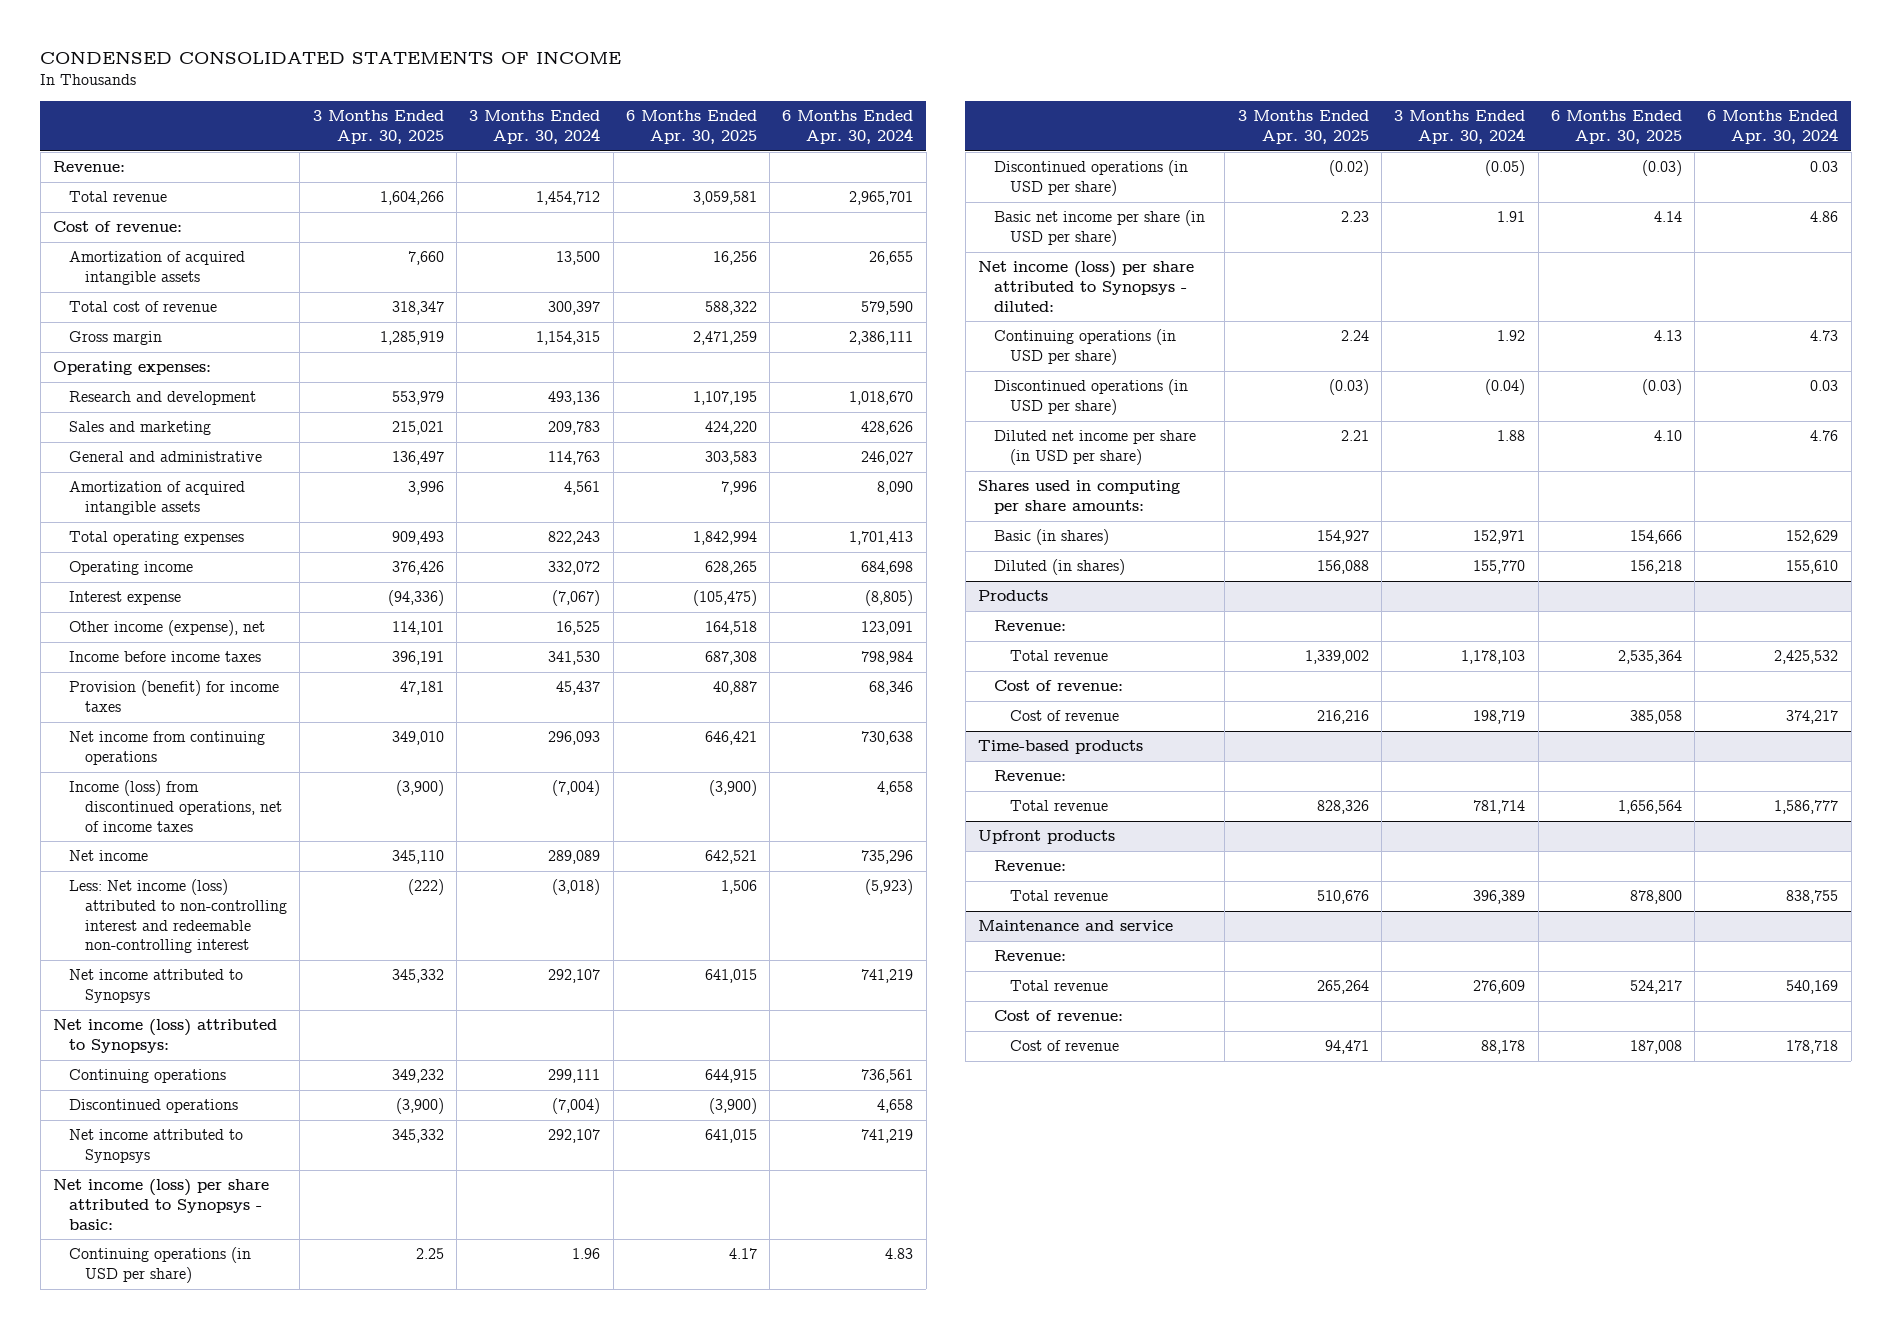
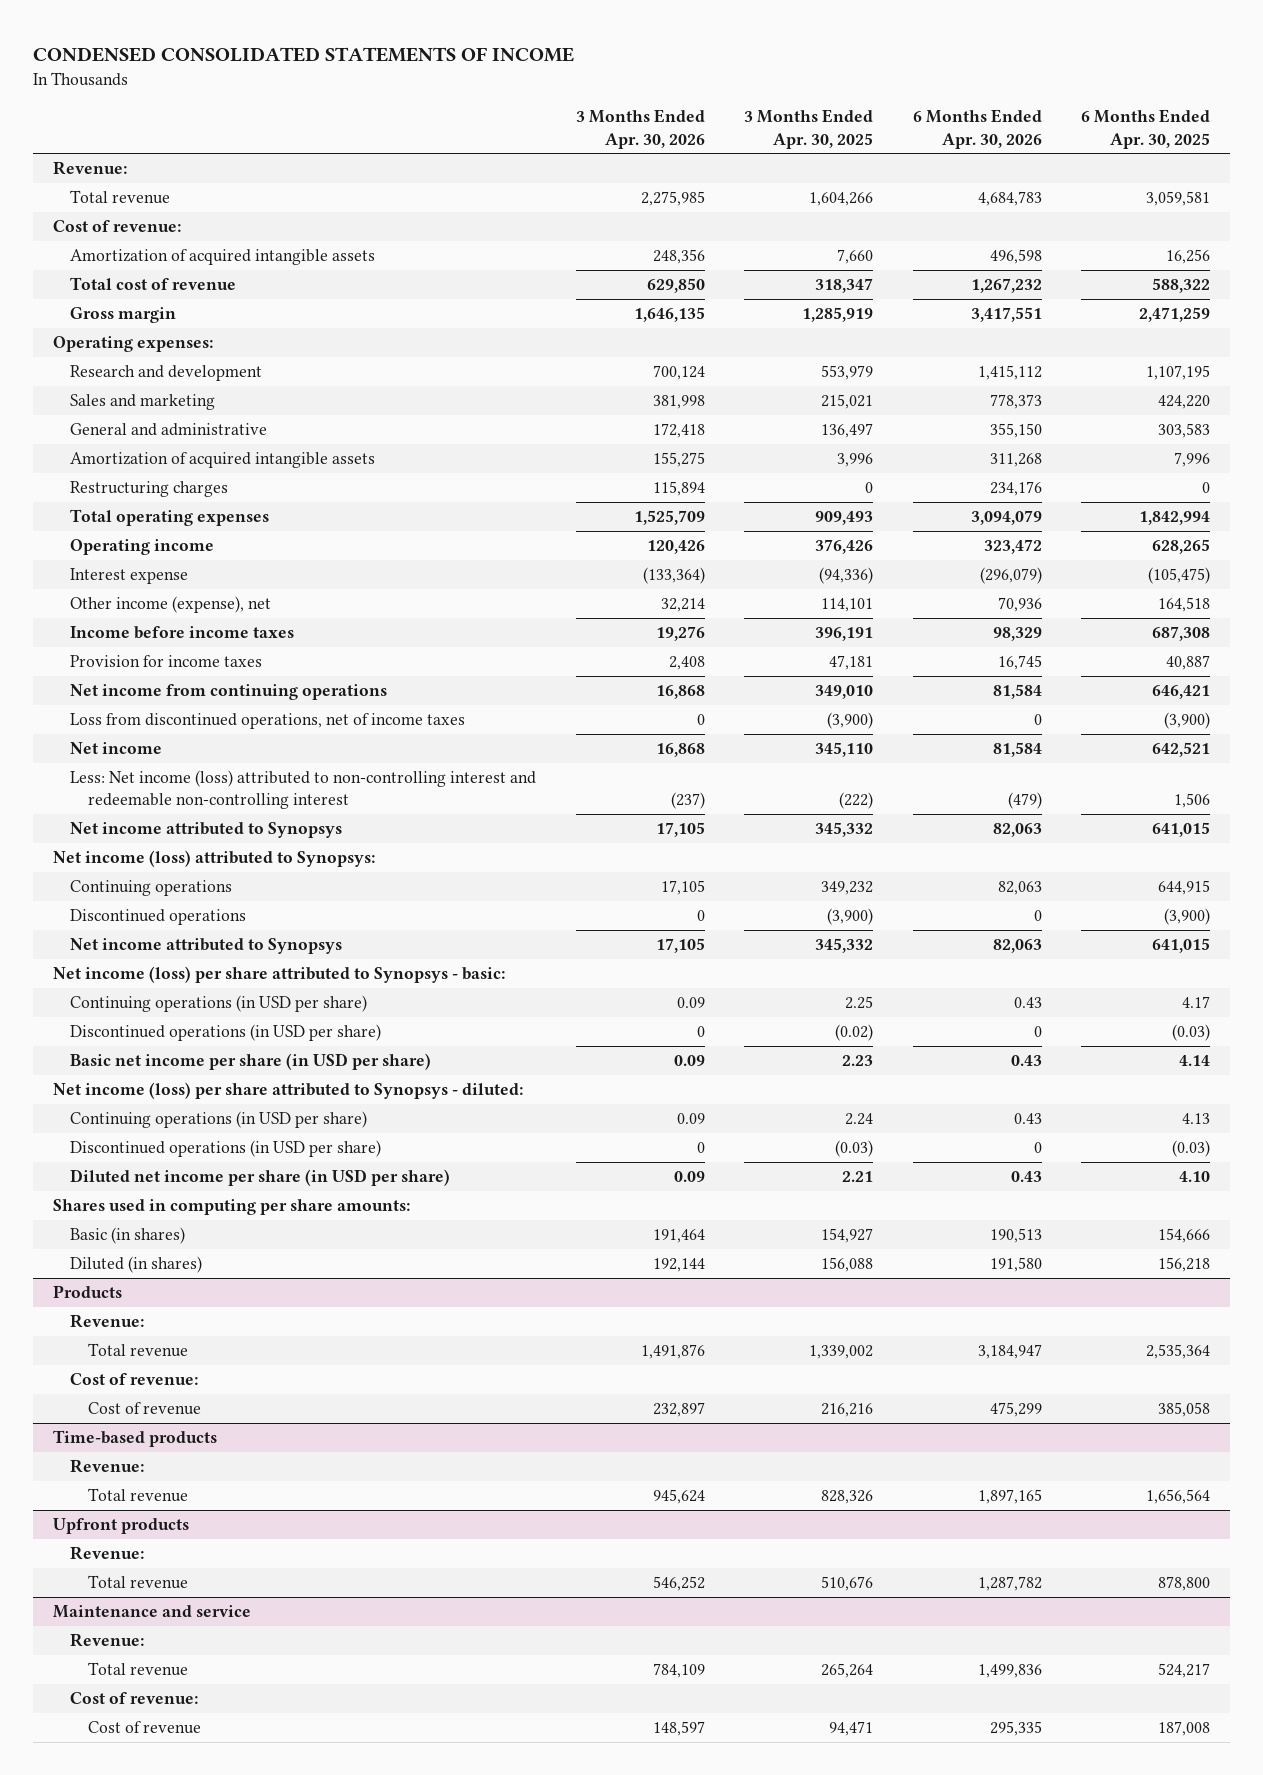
[469,110,601,145] 3 Months Ended Apr. 30, 2024 -> none
[782,110,914,145] 6 Months Ended Apr. 30, 2024 -> none
none -> [575,109,705,149] 3 Months Ended Apr. 30, 2026
none -> [912,109,1042,149] 6 Months Ended Apr. 30, 2026
none -> [70,481,229,498] Restructuring charges
[68,680,279,713] Provision (benefit) for income taxes -> [70,655,263,668] Provision for income taxes
[68,780,283,832] Income (loss) from discontinued operations, net of income taxes -> [70,713,466,730] Loss from discontinued operations, net of income taxes

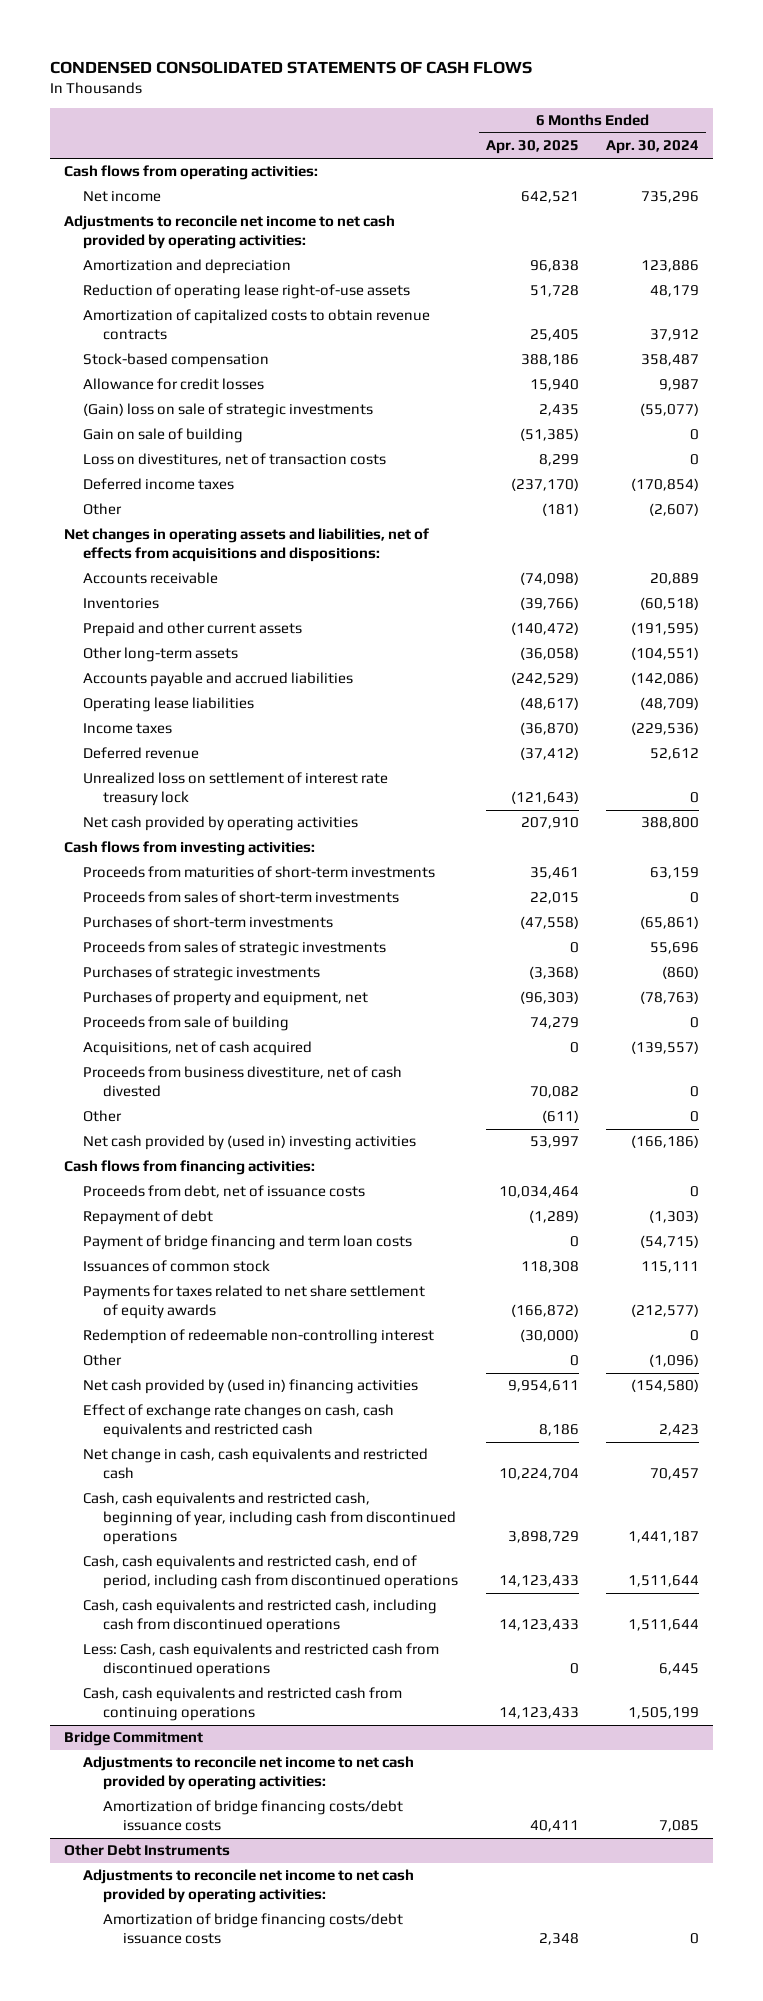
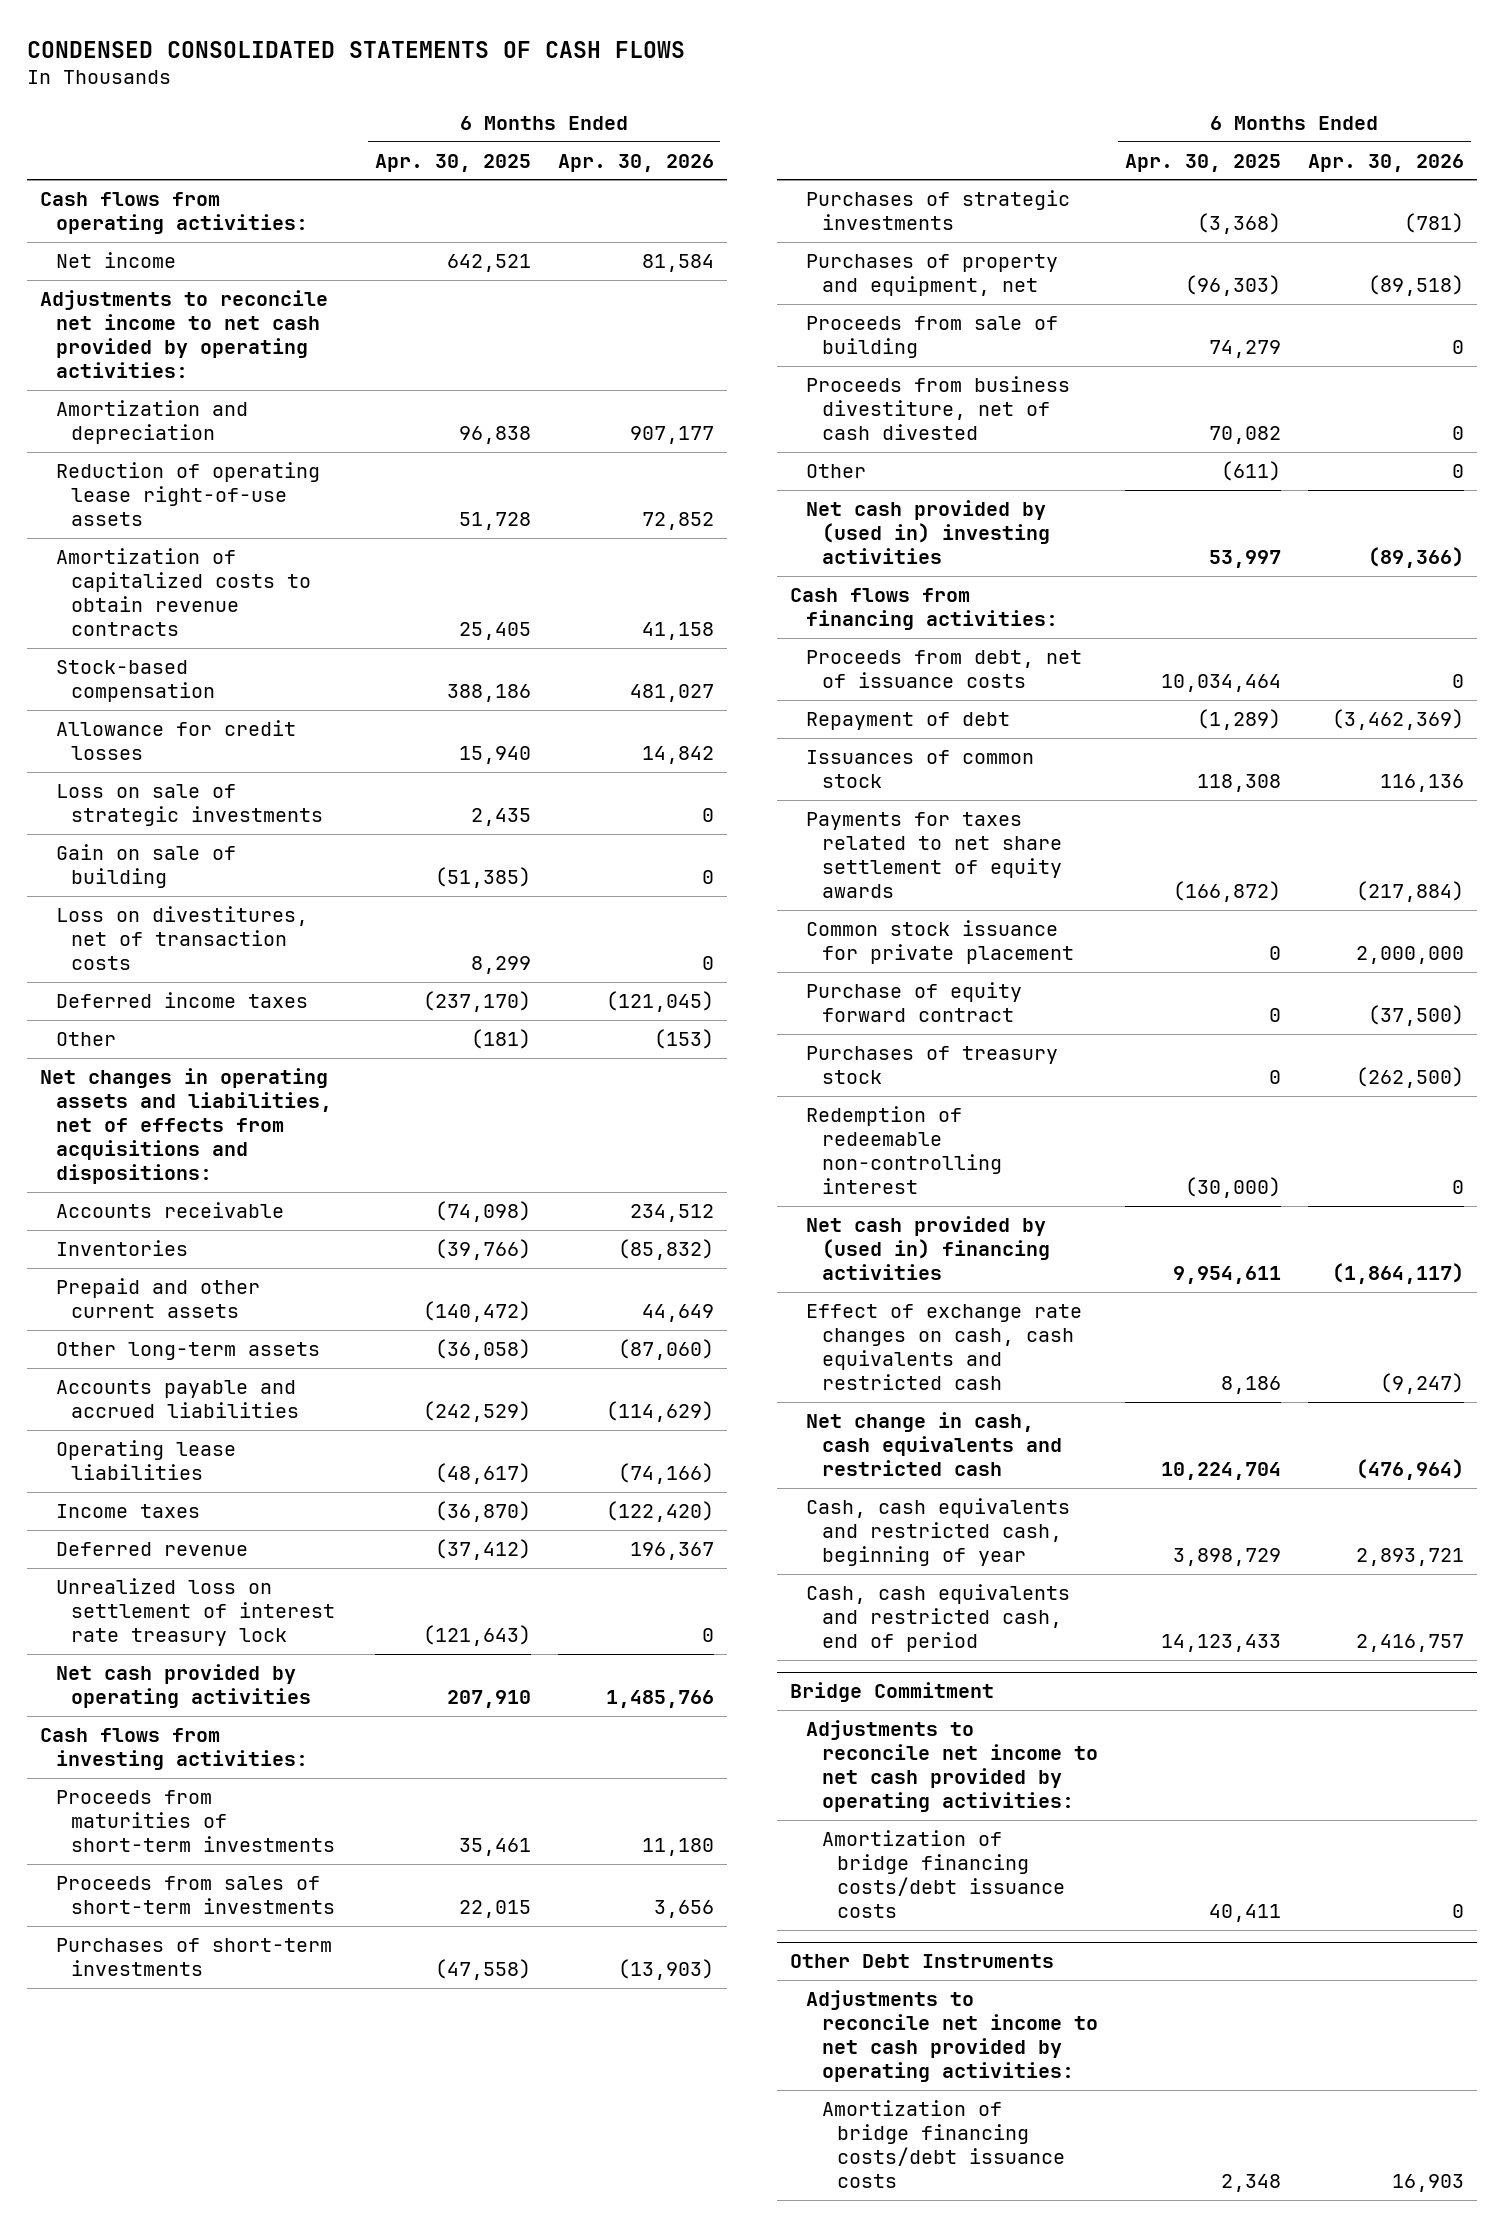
[606,140,700,155] Apr. 30, 2024 -> none
none -> [557,153,714,172] Apr. 30, 2026
[83,403,374,419] (Gain) loss on sale of strategic investments -> [55,784,324,827] Loss on sale of strategic investments
[83,941,387,957] Proceeds from sales of strategic investments -> none
[83,1041,313,1057] Acquisitions, net of cash acquired -> none
[83,1235,413,1251] Payment of bridge financing and term loan costs -> none
none -> [805,920,1074,965] Common stock issuance for private placement
none -> [805,982,1022,1023] Purchase of equity forward contract
none -> [805,1046,1058,1085] Purchases of treasury stock
[83,1354,123,1367] Other -> none
[83,1599,438,1634] Cash, cash equivalents and restricted cash, including cash from discontinued operations -> none
[83,1643,440,1678] Less: Cash, cash equivalents and restricted cash from discontinued operations -> none
[83,1687,403,1722] Cash, cash equivalents and restricted cash from continuing operations -> none
[83,1492,457,1545] Cash, cash equivalents and restricted cash, beginning of year, including cash from discontinued operations -> [805,1498,1070,1567] Cash, cash equivalents and restricted cash, beginning of year
[83,1555,459,1590] Cash, cash equivalents and restricted cash, end of period, including cash from discontinued operations -> [805,1584,1070,1653] Cash, cash equivalents and restricted cash, end of period

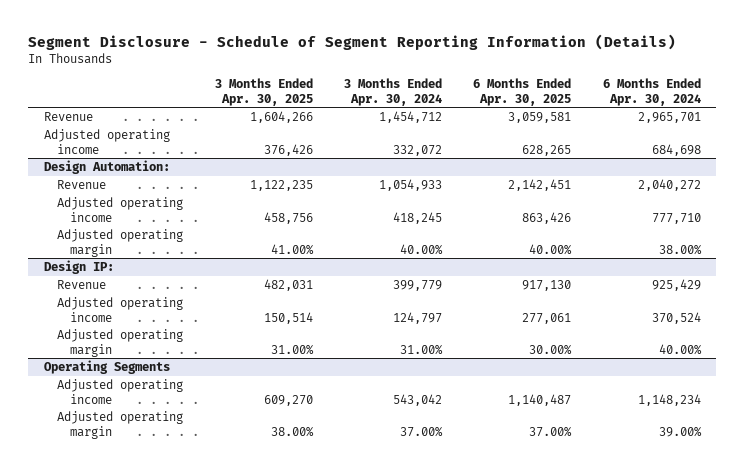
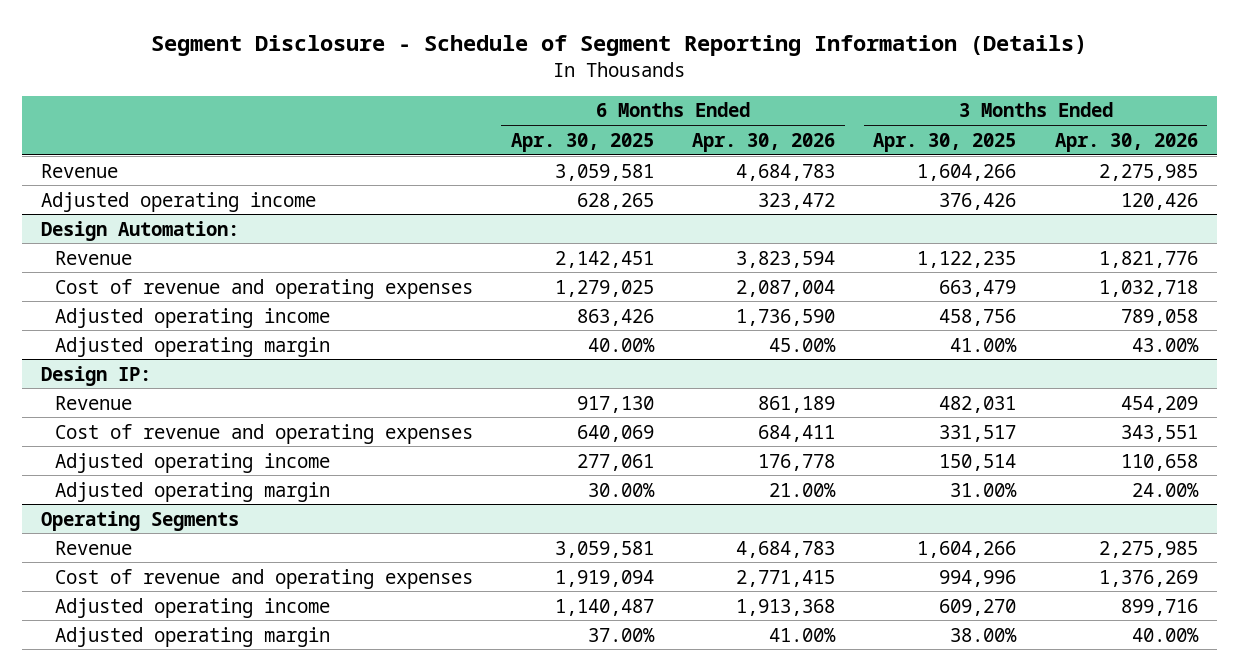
[343,78,442,106] 3 Months Ended Apr. 30, 2024 -> none
[602,78,701,106] 6 Months Ended Apr. 30, 2024 -> none
none -> [692,132,836,152] Apr. 30, 2026
none -> [1054,132,1198,152] Apr. 30, 2026
none -> [54,278,473,299] Cost of revenue and operating expenses
none -> [54,423,473,444] Cost of revenue and operating expenses
none -> [54,540,132,555] Revenue
none -> [54,568,473,589] Cost of revenue and operating expenses

